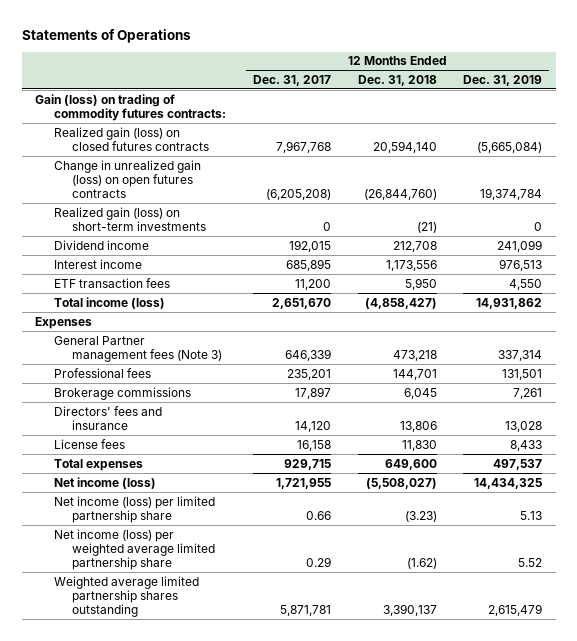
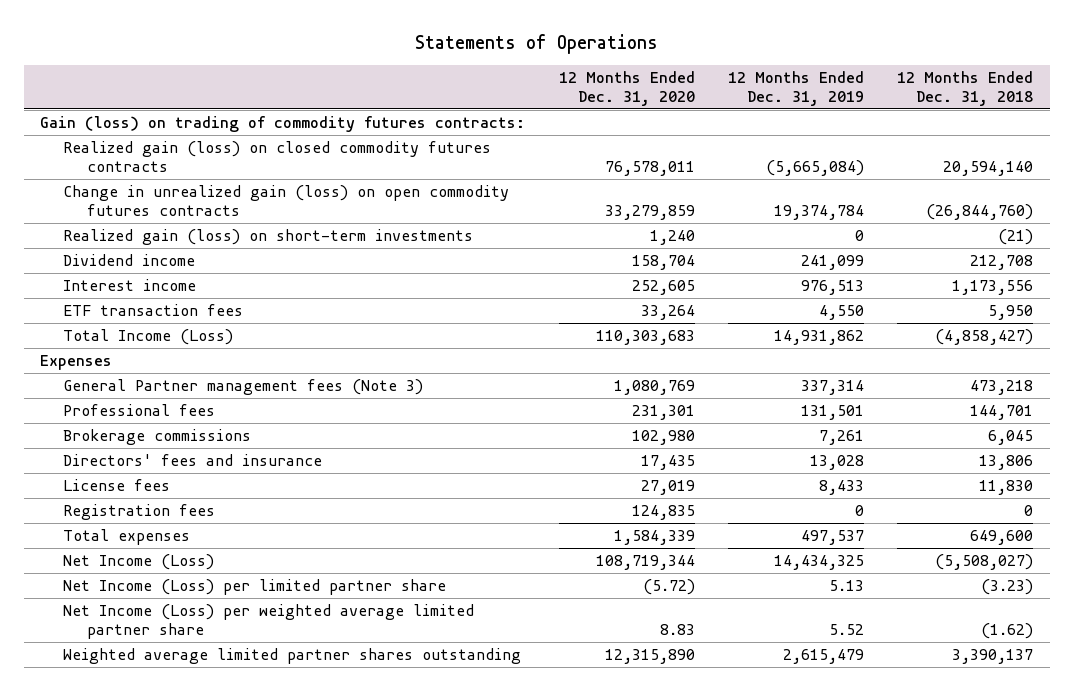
[252,74,331,86] Dec. 31, 2017 -> none
none -> [558,70,695,106] 12 Months Ended Dec. 31, 2020
[53,126,210,151] Realized gain (loss) on closed futures contracts -> [63,140,492,173] Realized gain (loss) on closed commodity futures contracts
[53,159,201,199] Change in unrealized gain (loss) on open futures contracts -> [63,184,510,217] Change in unrealized gain (loss) on open commodity futures contracts
[53,296,165,309] Total income (loss) -> [63,328,234,345] Total Income (Loss)
none -> [63,503,216,520] Registration fees
[53,476,156,489] Net income (loss) -> [63,553,215,570] Net Income (Loss)
[53,495,215,523] Net income (loss) per limited partnership share -> [63,578,447,595] Net Income (Loss) per limited partner share
[53,528,216,571] Net income (loss) per weighted average limited partnership share -> [63,603,475,640] Net Income (Loss) per weighted average limited partner share
[53,575,199,618] Weighted average limited partnership shares outstanding -> [63,647,522,664] Weighted average limited partner shares outstanding

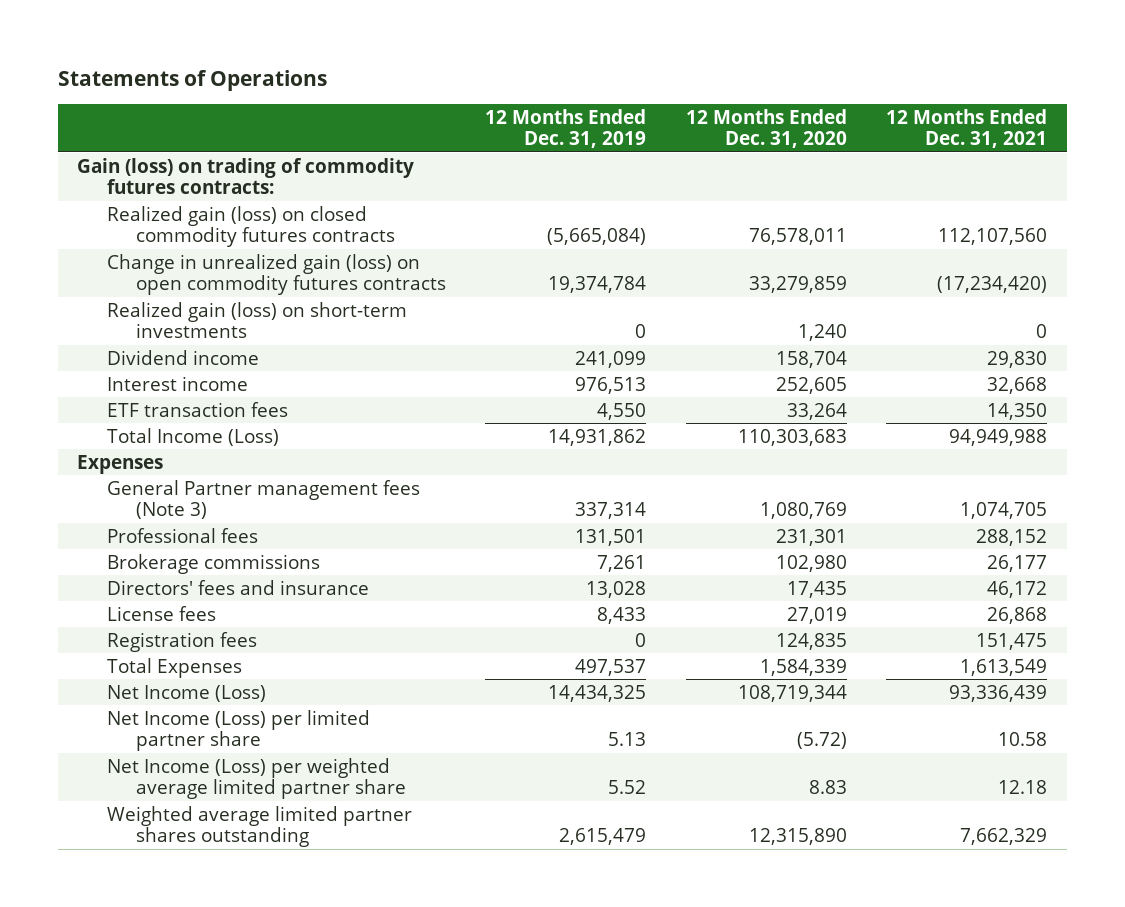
[897,70,1034,106] 12 Months Ended Dec. 31, 2018 -> none
none -> [886,109,1048,149] 12 Months Ended Dec. 31, 2021
[63,528,191,545] Total expenses -> [106,657,242,678] Total Expenses

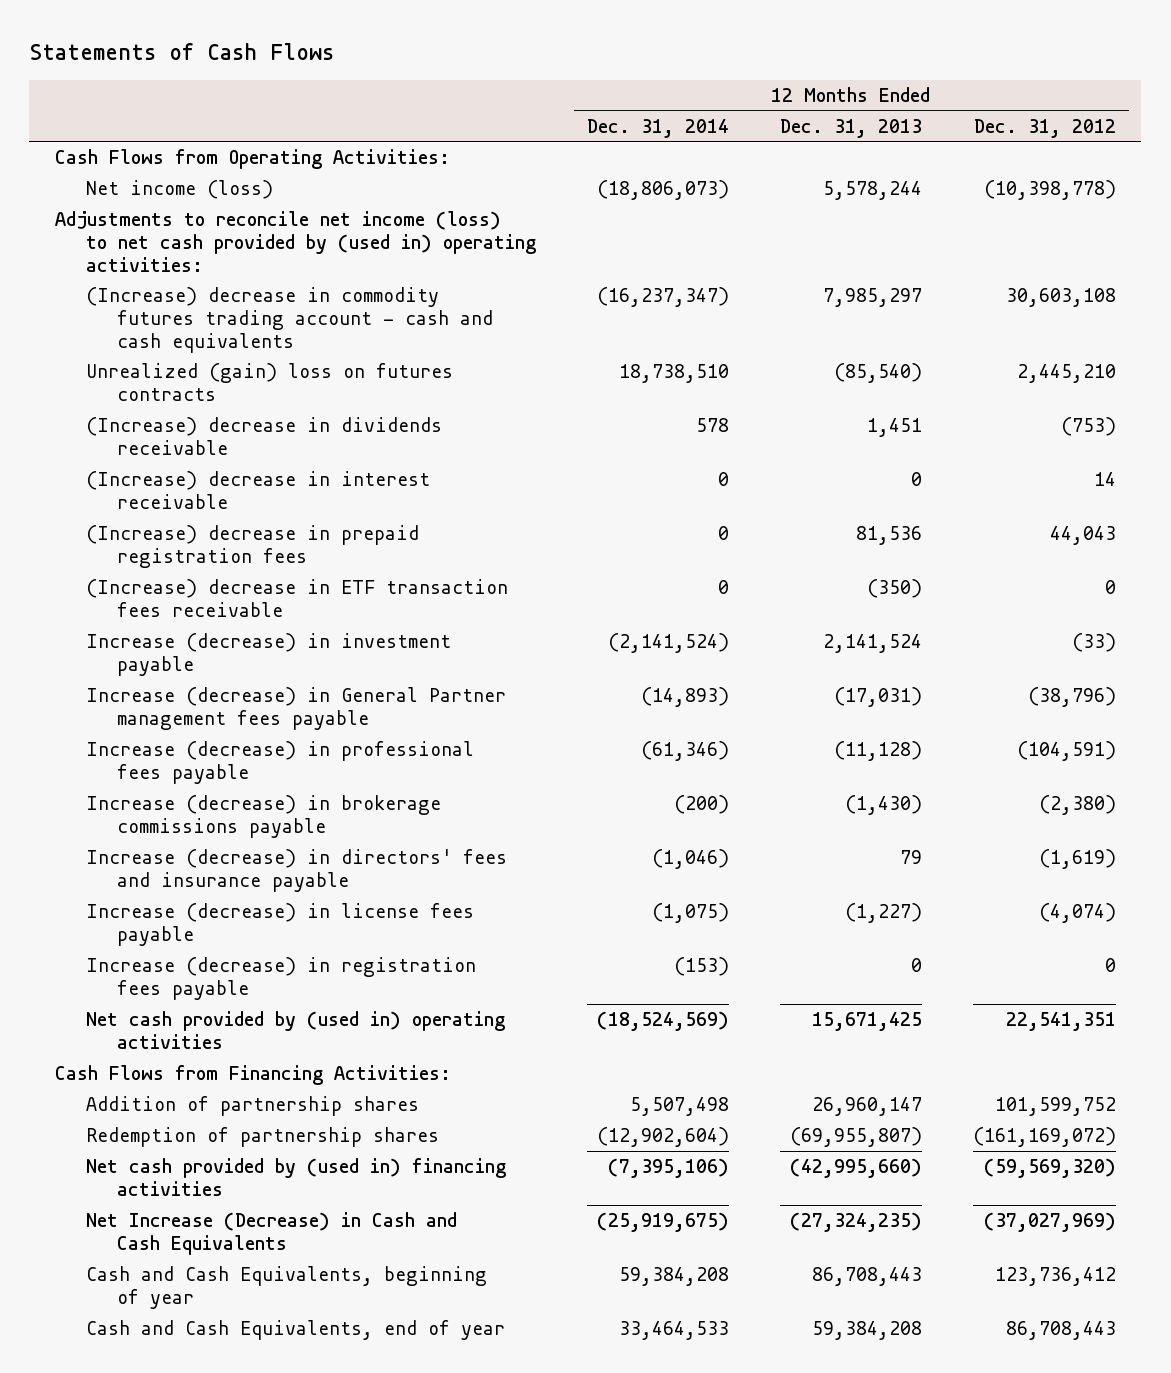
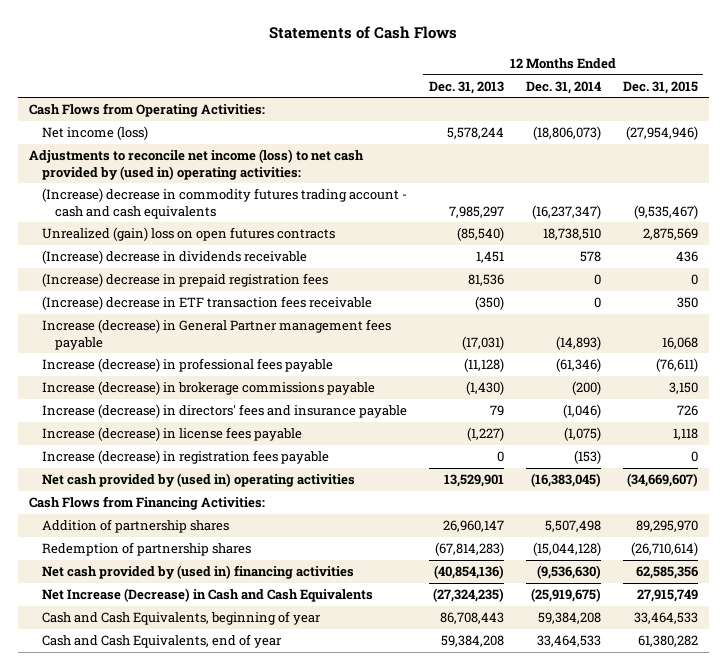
[973,118,1116,138] Dec. 31, 2012 -> none
none -> [622,80,698,94] Dec. 31, 2015
[85,363,453,401] Unrealized (gain) loss on futures contracts -> [41,227,335,242] Unrealized (gain) loss on open futures contracts
[85,471,430,509] (Increase) decrease in interest receivable -> none
[85,633,451,676] Increase (decrease) in investment payable -> none
[596,1011,729,1032] (18,524,569) -> [530,473,601,488] (16,383,045)
[811,1012,922,1032] 15,671,425 -> [443,474,504,488] 13,529,901
[596,1127,729,1148] (12,902,604) -> [532,542,601,557] (15,044,128)
[789,1127,922,1148] (69,955,807) -> [434,542,504,557] (67,814,283)
[607,1158,729,1179] (7,395,106) -> [536,565,601,580] (9,536,630)
[789,1158,922,1179] (42,995,660) -> [433,565,504,580] (40,854,136)

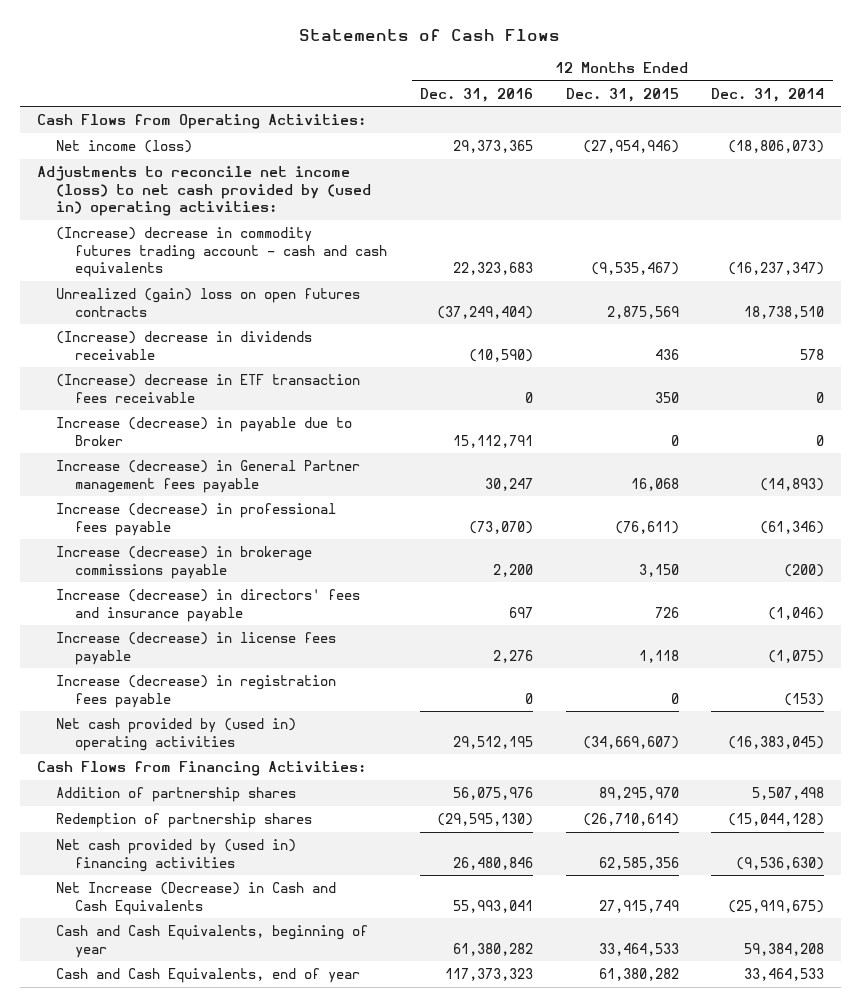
[428,80,504,94] Dec. 31, 2013 -> none
none -> [419,87,533,102] Dec. 31, 2016
[41,273,328,288] (Increase) decrease in prepaid registration fees -> none
none -> [55,417,352,446] Increase (decrease) in payable due to Broker

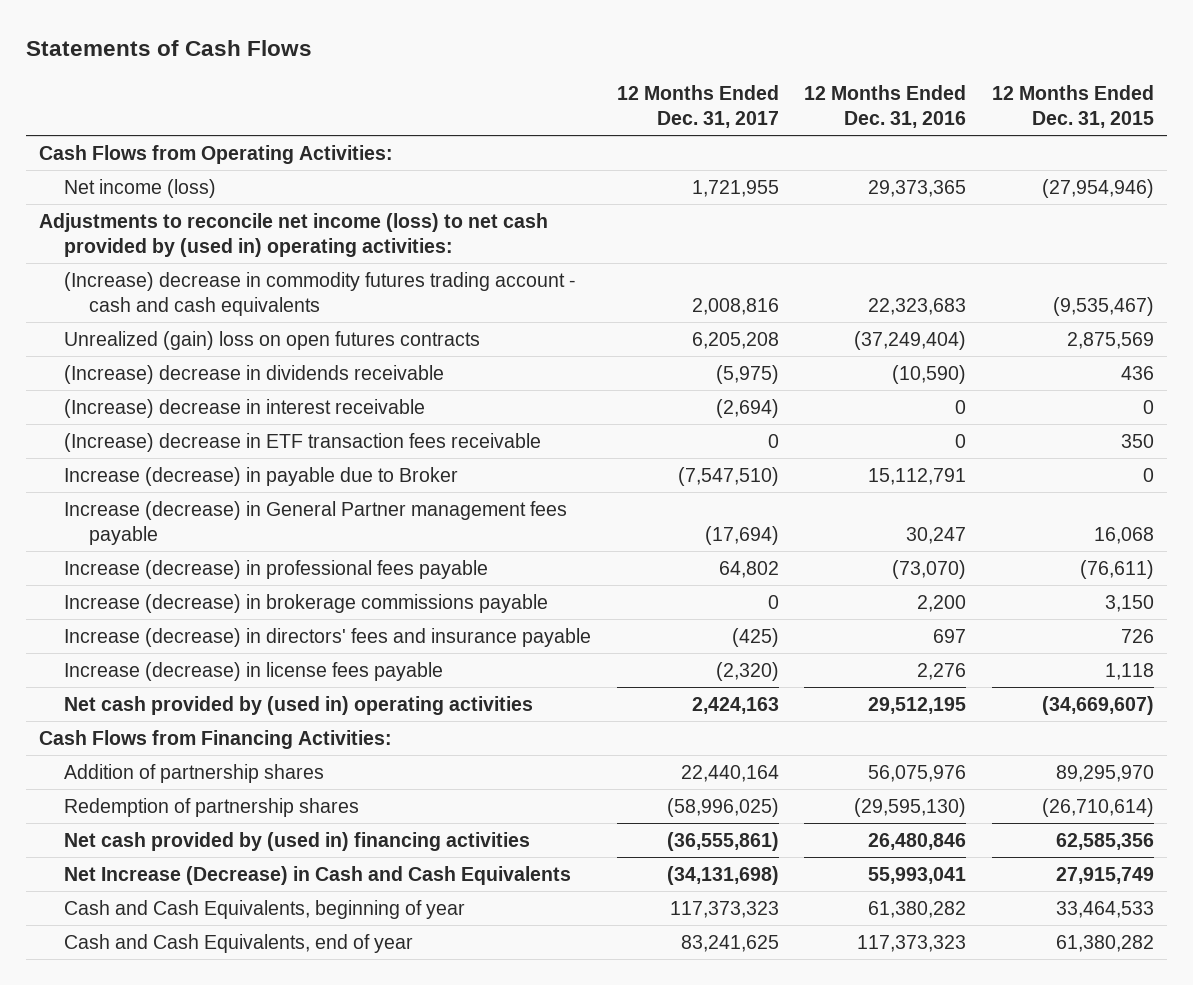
[711,87,825,102] Dec. 31, 2014 -> none
none -> [616,84,779,128] 12 Months Ended Dec. 31, 2017
none -> [64,398,426,418] (Increase) decrease in interest receivable
[55,675,336,708] Increase (decrease) in registration fees payable -> none

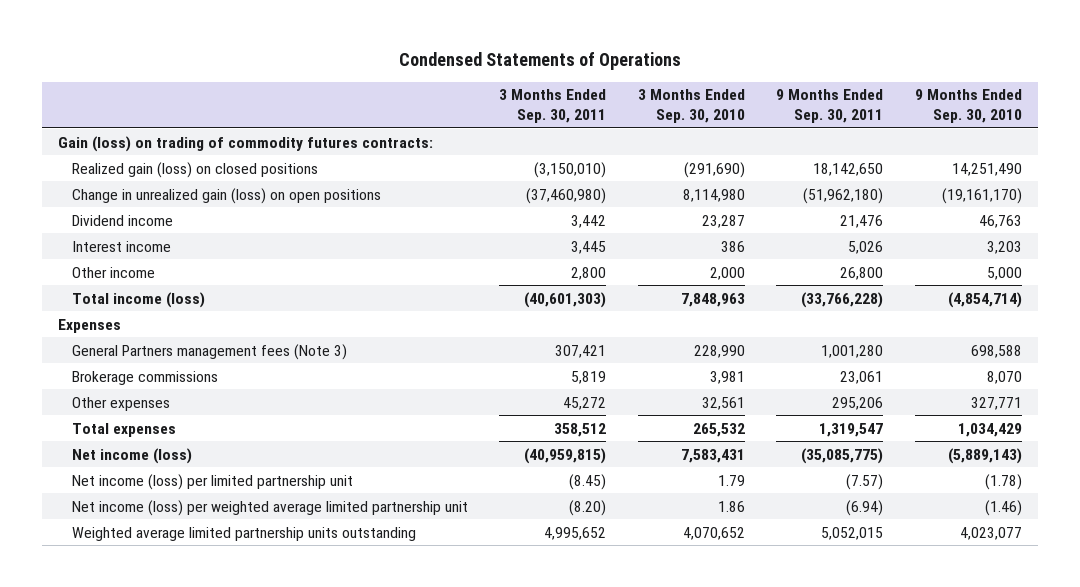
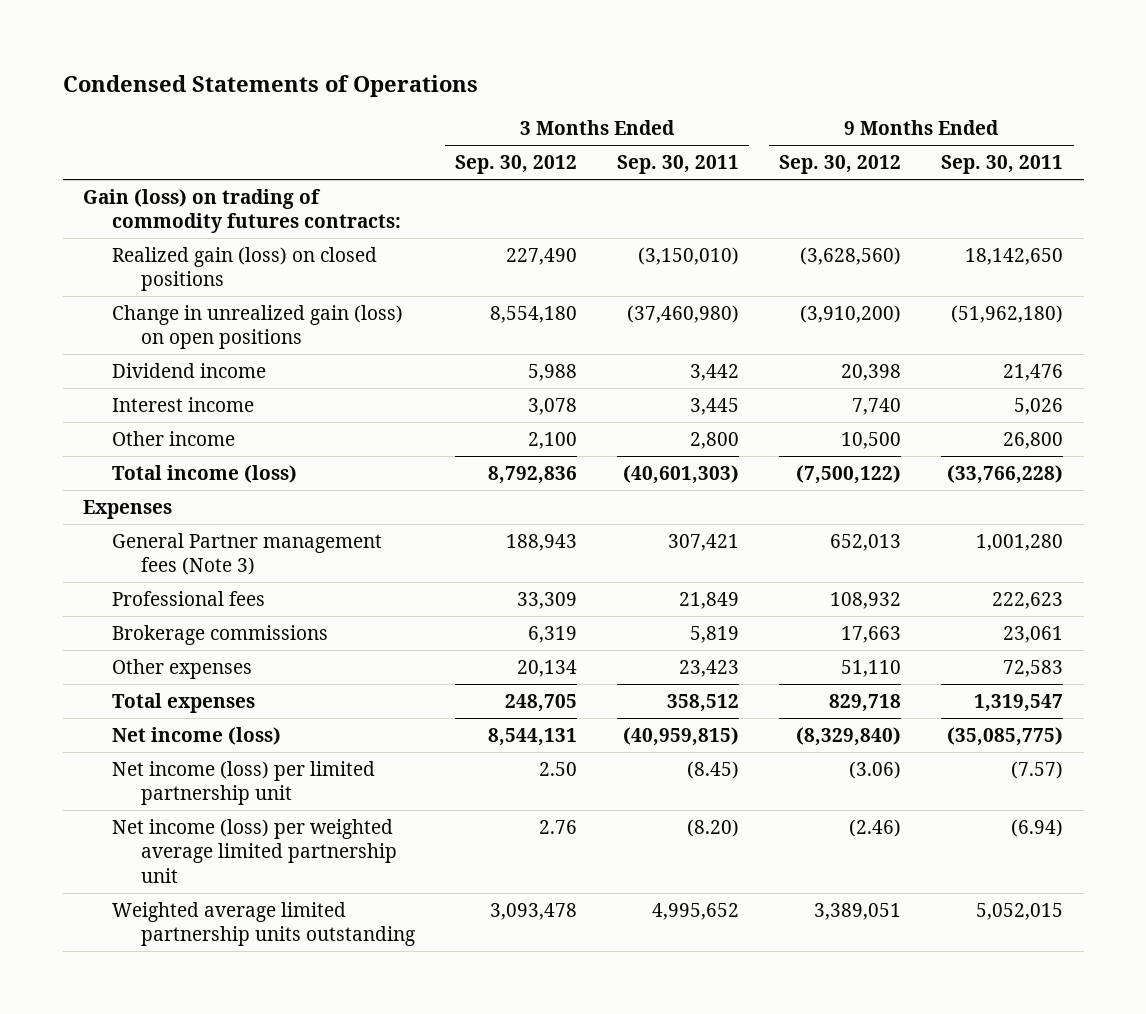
[637,89,745,124] 3 Months Ended Sep. 30, 2010 -> none
[914,89,1022,124] 9 Months Ended Sep. 30, 2010 -> none
none -> [454,154,577,174] Sep. 30, 2012
none -> [779,154,902,174] Sep. 30, 2012
[71,343,347,360] General Partners management fees (Note 3) -> [111,532,382,576] General Partner management fees (Note 3)
none -> [111,590,265,606] Professional fees
[563,396,607,410] 45,272 -> [678,659,739,677] 23,423
[832,396,884,410] 295,206 -> [1003,659,1064,677] 72,583

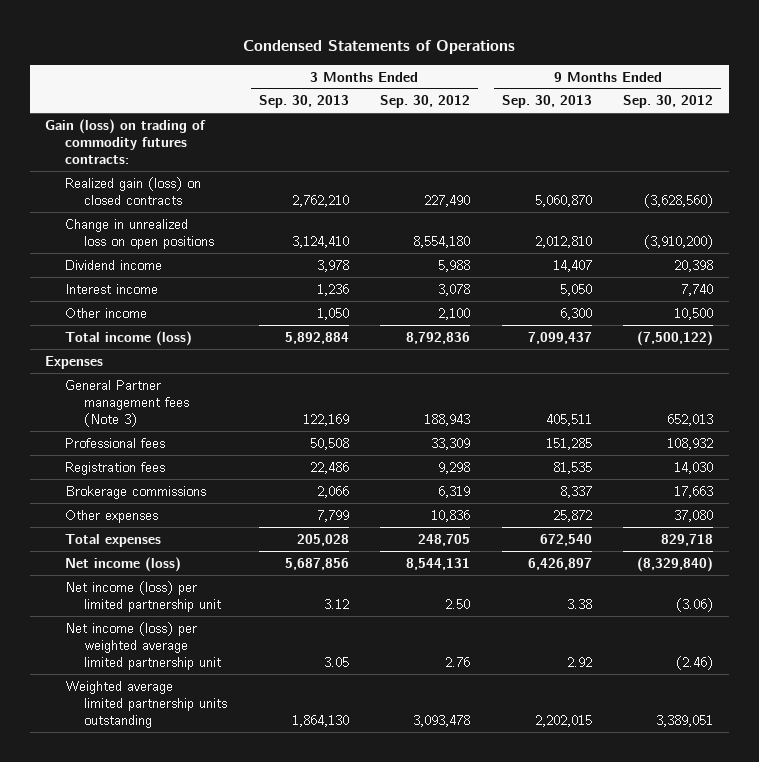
[616,154,739,174] Sep. 30, 2011 -> none
[941,154,1064,174] Sep. 30, 2011 -> none
none -> [258,95,349,109] Sep. 30, 2013
none -> [501,95,592,109] Sep. 30, 2013
[111,246,377,292] Realized gain (loss) on closed positions -> [64,176,201,205] Realized gain (loss) on closed contracts
[111,304,403,350] Change in unrealized gain (loss) on open positions -> [64,218,214,249] Change in unrealized loss on open positions
none -> [64,461,165,475] Registration fees
[516,659,577,677] 20,134 -> [431,509,471,522] 10,836
[841,659,902,677] 51,110 -> [674,509,714,522] 37,080

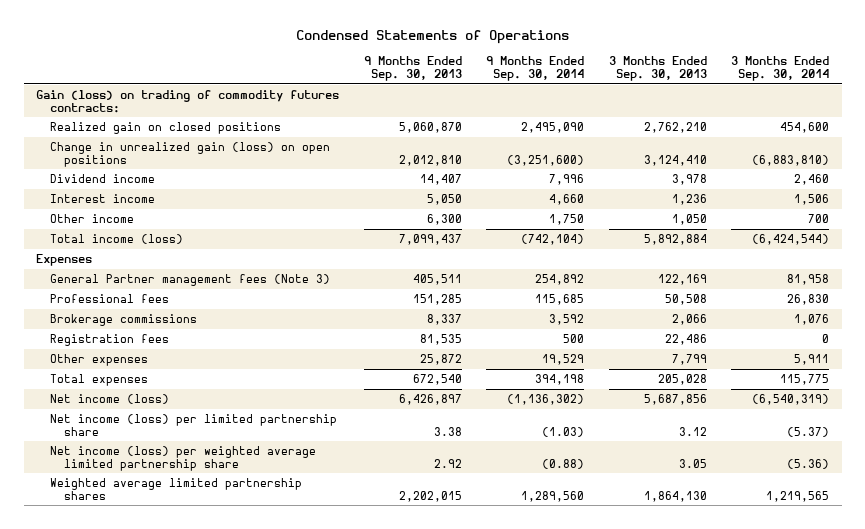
[380,95,471,109] Sep. 30, 2012 -> none
[623,95,714,109] Sep. 30, 2012 -> none
none -> [486,56,585,81] 9 Months Ended Sep. 30, 2014
none -> [731,56,830,81] 3 Months Ended Sep. 30, 2014
[64,176,201,205] Realized gain (loss) on closed contracts -> [50,122,282,135] Realized gain on closed positions
[64,218,214,249] Change in unrealized loss on open positions -> [50,142,331,167] Change in unrealized gain (loss) on open positions
[64,461,165,475] Registration fees -> [50,334,170,347] Registration fees
[64,580,221,612] Net income (loss) per limited partnership unit -> [50,414,338,436] Net income (loss) per limited partnership share
[64,621,221,670] Net income (loss) per weighted average limited partnership unit -> [50,446,317,471] Net income (loss) per weighted average limited partnership share
[64,680,227,728] Weighted average limited partnership units outstanding -> [50,478,303,500] Weighted average limited partnership shares

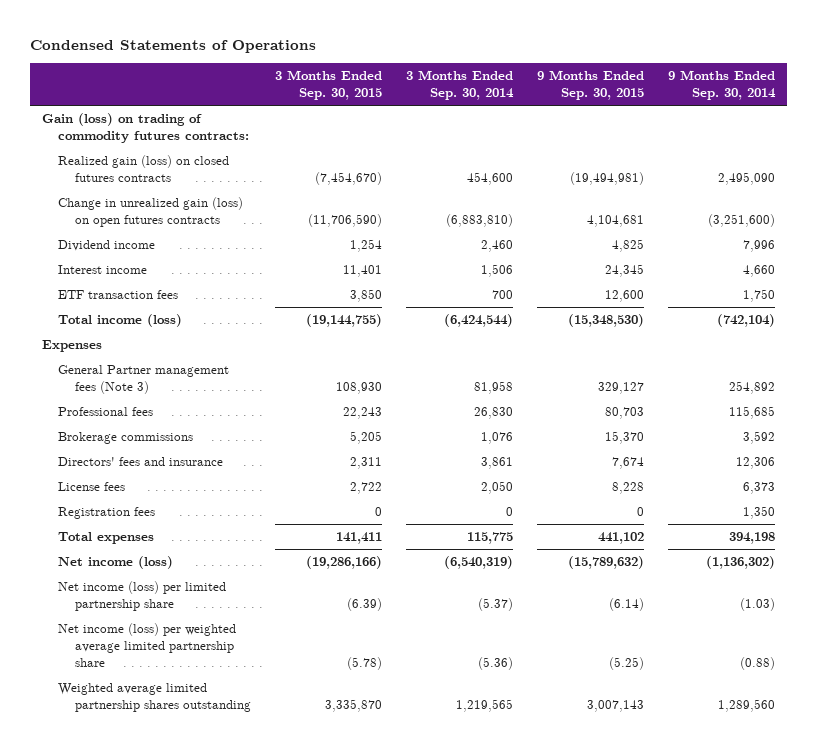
[363,56,462,81] 9 Months Ended Sep. 30, 2013 -> none
[608,56,707,81] 3 Months Ended Sep. 30, 2013 -> none
none -> [274,70,382,101] 3 Months Ended Sep. 30, 2015
none -> [536,70,644,101] 9 Months Ended Sep. 30, 2015
[50,122,282,135] Realized gain on closed positions -> [58,155,230,183] Realized gain (loss) on closed futures contracts
[50,142,331,167] Change in unrealized gain (loss) on open positions -> [58,197,244,228] Change in unrealized gain (loss) on open futures contracts
[50,214,135,224] Other income -> [58,290,179,300] ETF transaction fees
[50,354,149,367] Other expenses -> none
none -> [58,457,224,467] Directors' fees and insurance
none -> [58,482,126,492] License fees
[563,334,585,344] 500 -> [742,506,775,520] 1,350
[50,478,303,500] Weighted average limited partnership shares -> [58,683,251,713] Weighted average limited partnership shares outstanding

